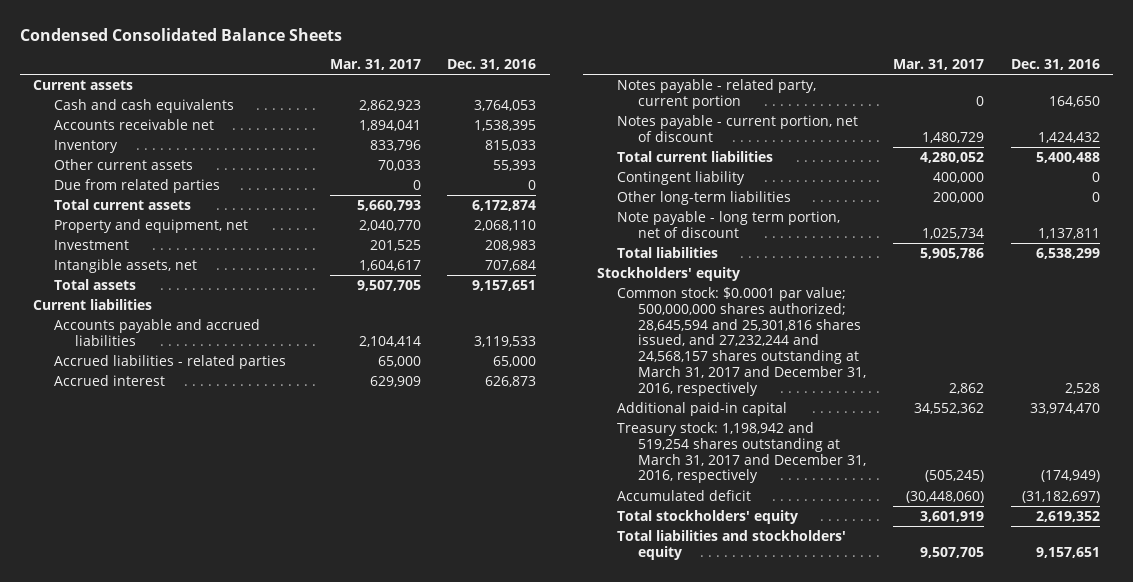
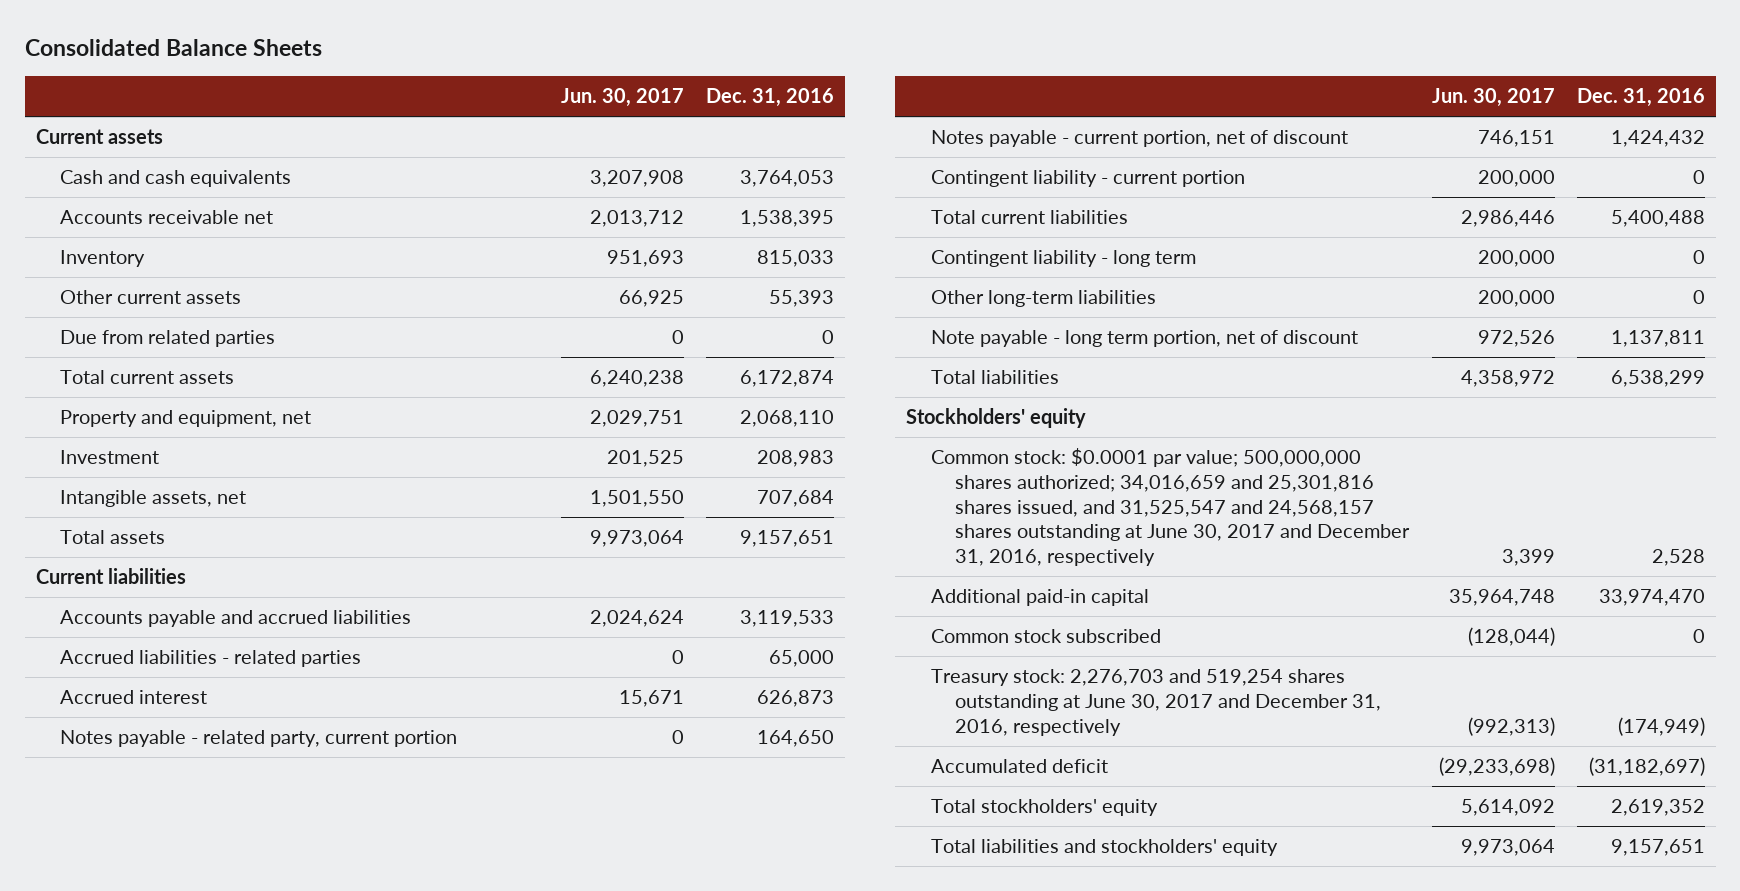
[19,27,342,41] Condensed Consolidated Balance Sheets -> [24,38,322,56] Consolidated Balance Sheets
[329,59,421,71] Mar. 31, 2017 -> none
none -> [560,88,684,108] Jun. 30, 2017
none -> [930,170,1245,188] Contingent liability - current portion
[617,170,746,185] Contingent liability -> [930,250,1196,268] Contingent liability - long term
[617,286,867,396] Common stock: $0.0001 par value; 500,000,000 shares authorized; 28,645,594 and 25,301,816 shares issued, and 27,232,244 and 24,568,157 shares outstanding at March 31, 2017 and December 31, 2016, respectively -> [930,448,1411,566] Common stock: $0.0001 par value; 500,000,000 shares authorized; 34,016,659 and 25,301,816 shares issued, and 31,525,547 and 24,568,157 shares outstanding at June 30, 2017 and December 31, 2016, respectively
none -> [930,629,1161,644] Common stock subscribed
[617,421,867,484] Treasury stock: 1,198,942 and 519,254 shares outstanding at March 31, 2017 and December 31, 2016, respectively -> [930,669,1382,736] Treasury stock: 2,276,703 and 519,254 shares outstanding at June 30, 2017 and December 31, 2016, respectively

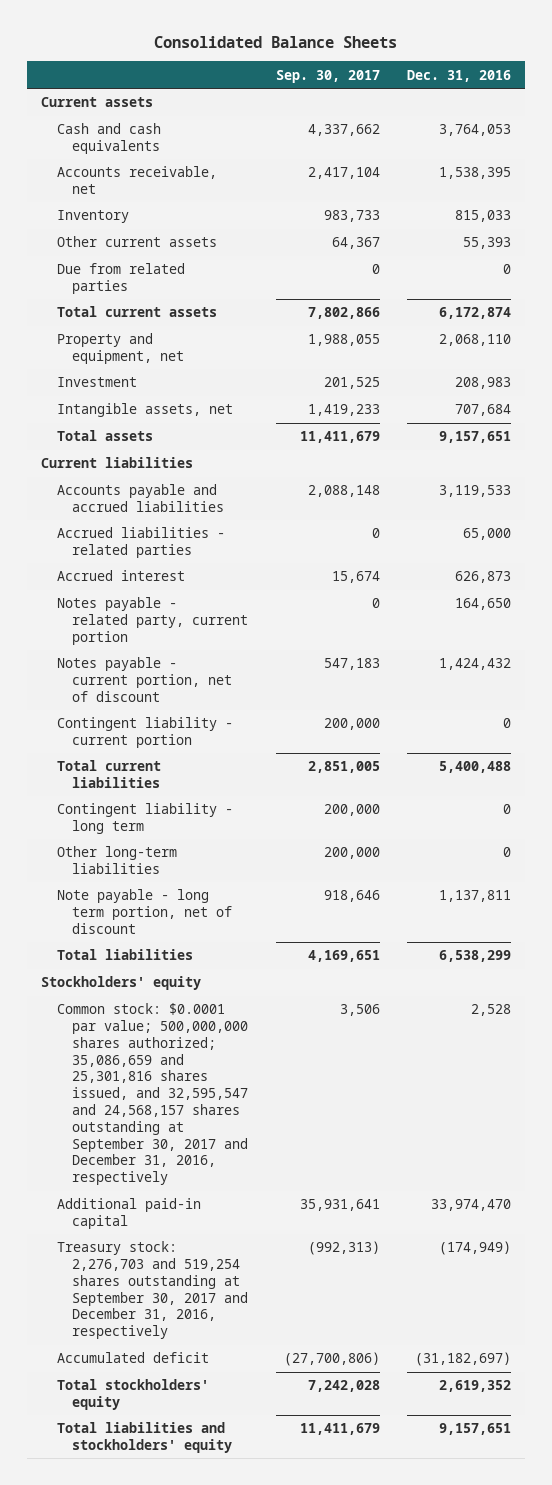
[560,88,684,108] Jun. 30, 2017 -> none
none -> [275,69,380,83] Sep. 30, 2017
[60,210,274,225] Accounts receivable net -> [56,166,217,194] Accounts receivable, net
[930,448,1411,566] Common stock: $0.0001 par value; 500,000,000 shares authorized; 34,016,659 and 25,301,816 shares issued, and 31,525,547 and 24,568,157 shares outstanding at June 30, 2017 and December 31, 2016, respectively -> [56,1003,249,1186] Common stock: $0.0001 par value; 500,000,000 shares authorized; 35,086,659 and 25,301,816 shares issued, and 32,595,547 and 24,568,157 shares outstanding at September 30, 2017 and December 31, 2016, respectively
[930,629,1161,644] Common stock subscribed -> none
[930,669,1382,736] Treasury stock: 2,276,703 and 519,254 shares outstanding at June 30, 2017 and December 31, 2016, respectively -> [56,1241,249,1340] Treasury stock: 2,276,703 and 519,254 shares outstanding at September 30, 2017 and December 31, 2016, respectively

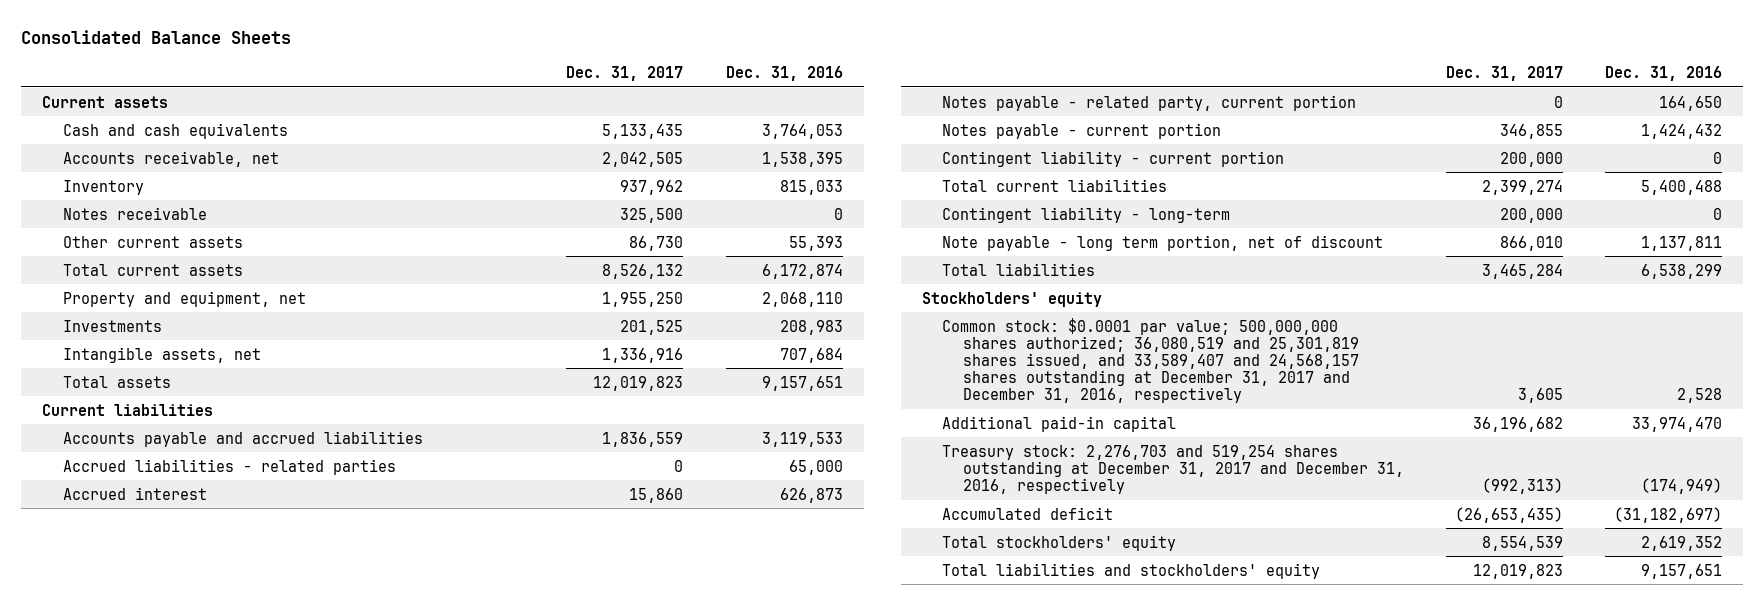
[275,69,380,83] Sep. 30, 2017 -> none
none -> [566,65,684,81] Dec. 31, 2017
none -> [62,206,207,220] Notes receivable
[56,263,185,294] Due from related parties -> none
[56,377,137,388] Investment -> [62,319,162,332] Investments
[56,657,233,702] Notes payable - current portion, net of discount -> [942,122,1222,139] Notes payable - current portion
[56,846,177,874] Other long-term liabilities -> none
[56,803,233,834] Contingent liability - long term -> [942,206,1231,223] Contingent liability - long-term
[56,1003,249,1186] Common stock: $0.0001 par value; 500,000,000 shares authorized; 35,086,659 and 25,301,816 shares issued, and 32,595,547 and 24,568,157 shares outstanding at September 30, 2017 and December 31, 2016, respectively -> [942,317,1359,404] Common stock: $0.0001 par value; 500,000,000 shares authorized; 36,080,519 and 25,301,819 shares issued, and 33,589,407 and 24,568,157 shares outstanding at December 31, 2017 and December 31, 2016, respectively
[56,1241,249,1340] Treasury stock: 2,276,703 and 519,254 shares outstanding at September 30, 2017 and December 31, 2016, respectively -> [942,444,1404,494] Treasury stock: 2,276,703 and 519,254 shares outstanding at December 31, 2017 and December 31, 2016, respectively

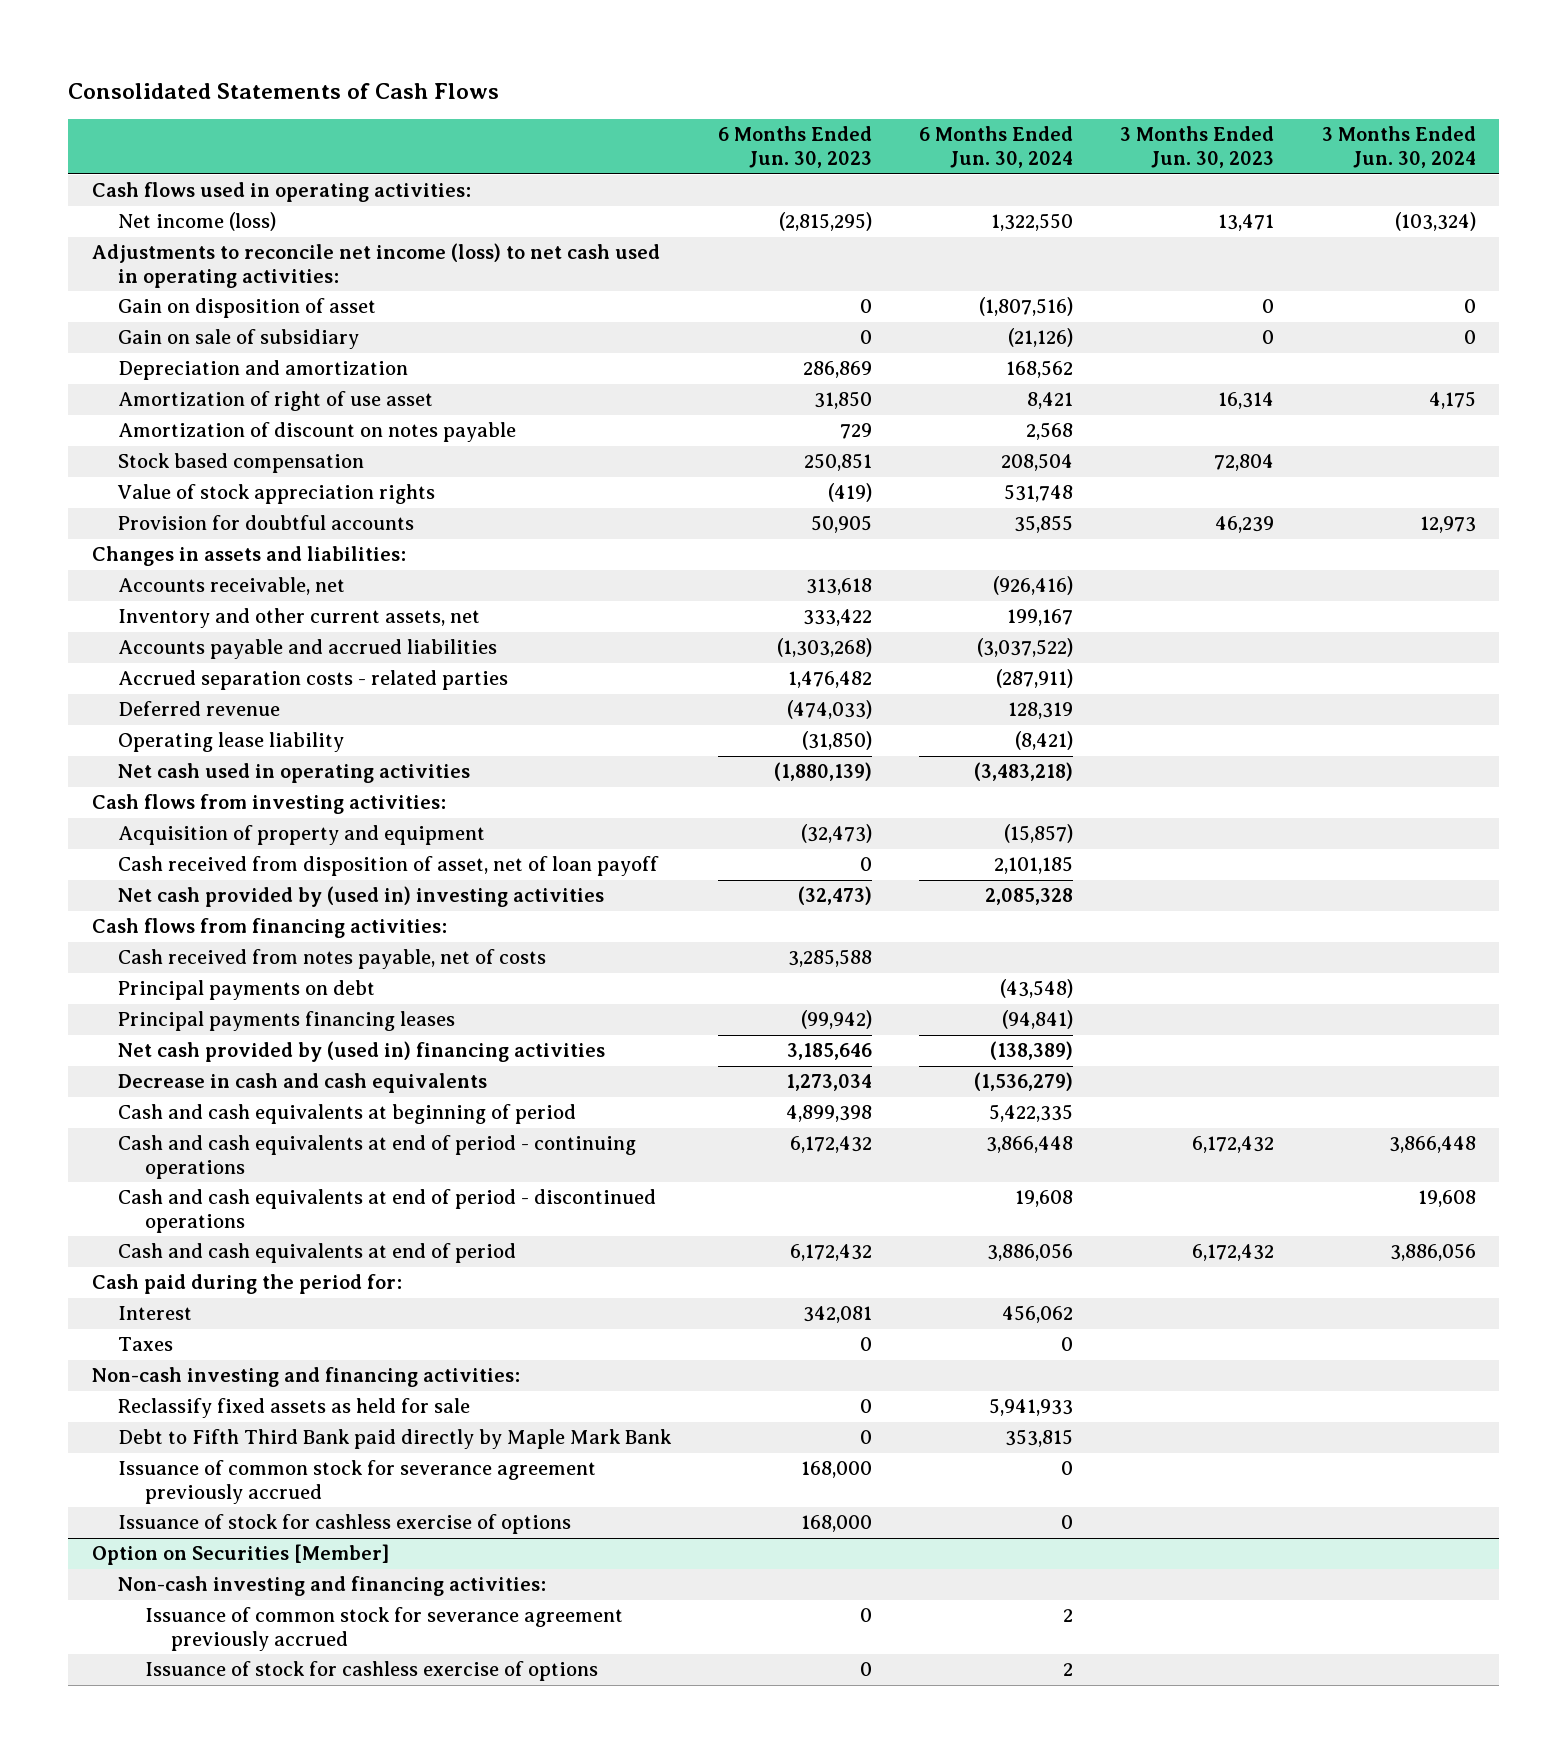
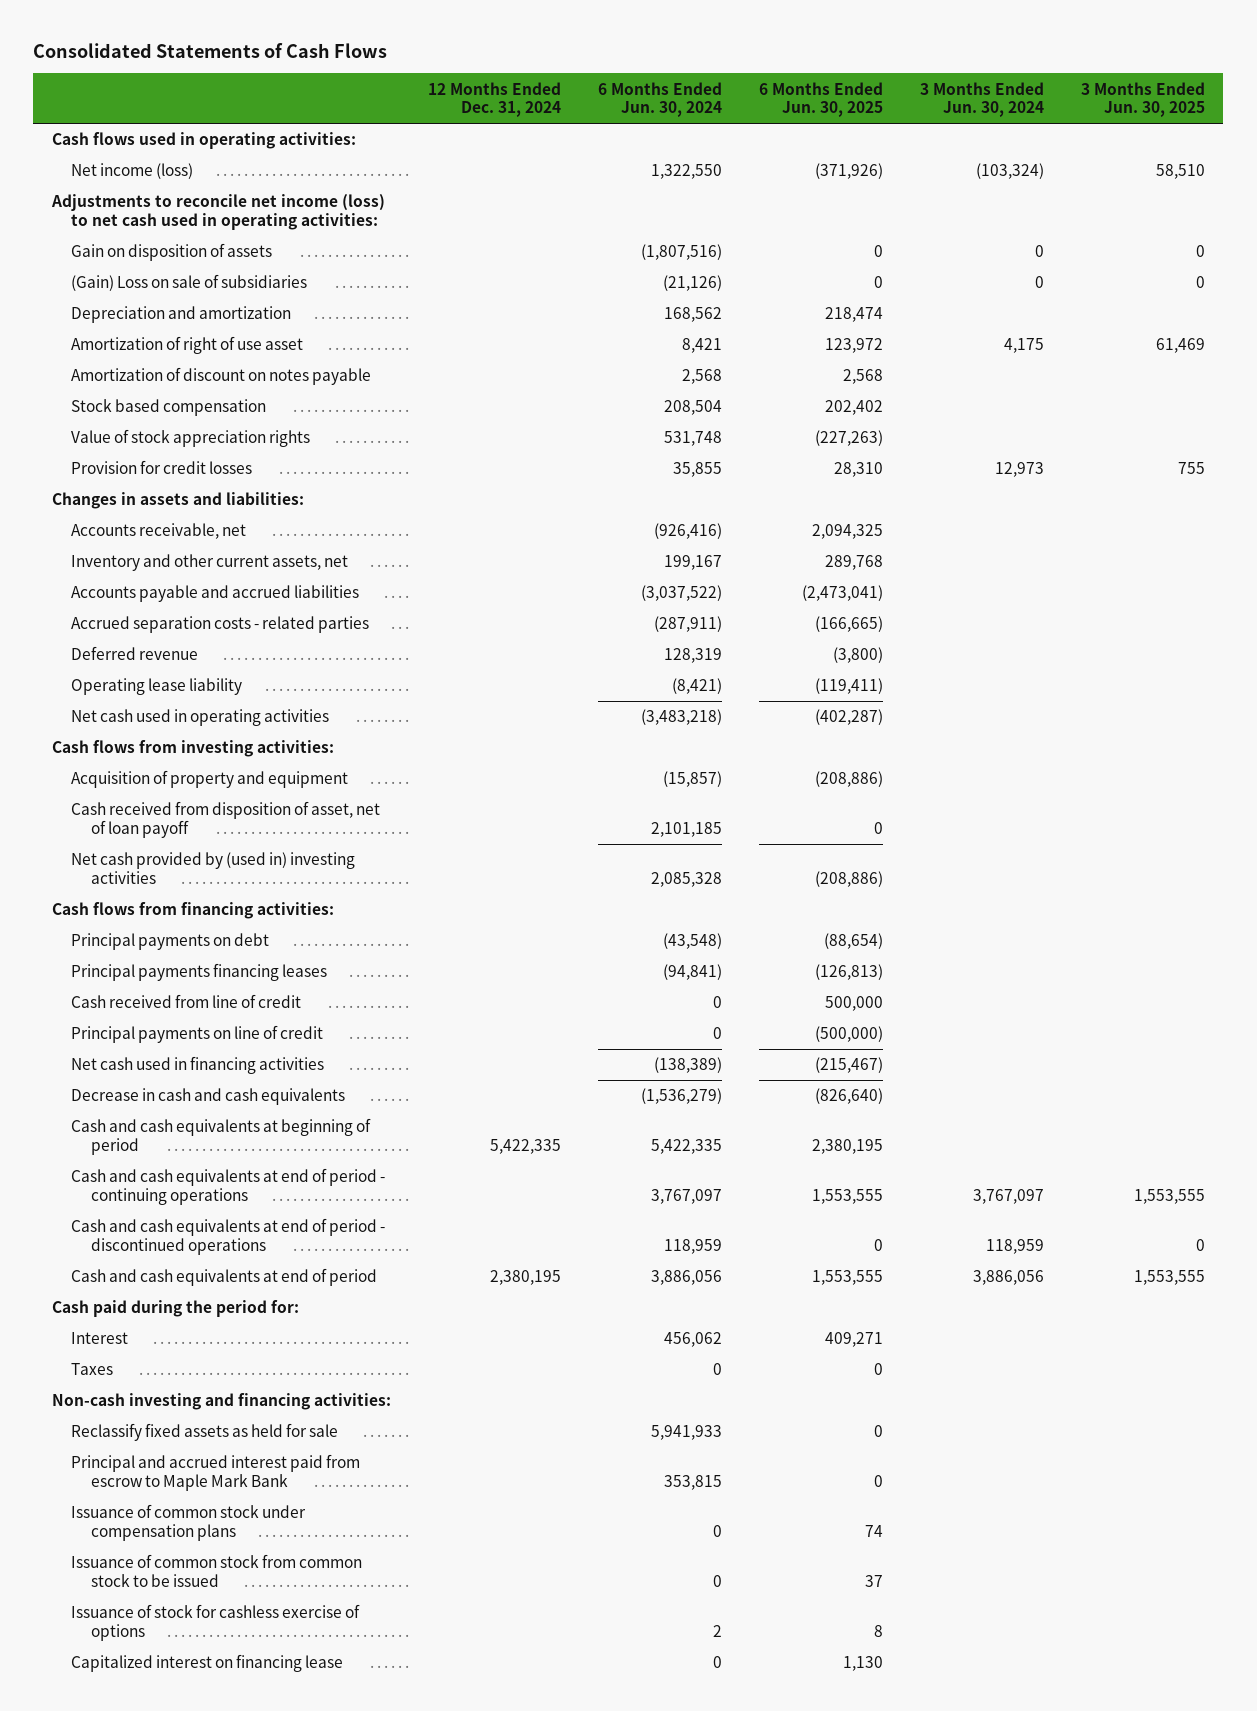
[718,126,873,169] 6 Months Ended Jun. 30, 2023 -> none
[1120,126,1275,169] 3 Months Ended Jun. 30, 2023 -> none
none -> [427,81,561,118] 12 Months Ended Dec. 31, 2024
none -> [758,81,883,118] 6 Months Ended Jun. 30, 2025
none -> [1080,81,1205,118] 3 Months Ended Jun. 30, 2025
[118,298,377,319] Gain on disposition of asset -> [71,243,273,262] Gain on disposition of assets
[118,329,360,350] Gain on sale of subsidiary -> [71,274,308,292] (Gain) Loss on sale of subsidiaries
[118,515,415,531] Provision for doubtful accounts -> [71,460,253,475] Provision for credit losses
[118,949,547,970] Cash received from notes payable, net of costs -> none
none -> [71,994,302,1009] Cash received from line of credit
none -> [71,1025,324,1044] Principal payments on line of credit
[118,1041,606,1063] Net cash provided by (used in) financing activities -> [71,1056,325,1075] Net cash used in financing activities
[986,1136,1074,1154] 3,866,448 -> [650,1189,722,1205] 3,767,097
[1388,1136,1476,1154] 3,866,448 -> [972,1189,1044,1205] 3,767,097
[1015,1190,1074,1208] 19,608 -> [663,1239,722,1255] 118,959
[1417,1190,1476,1208] 19,608 -> [985,1239,1044,1255] 118,959
[118,1514,572,1535] Issuance of stock for cashless exercise of options -> none
[91,1544,389,1566] Option on Securities [Member] -> none
[118,1576,547,1597] Non-cash investing and financing activities: -> none
[144,1607,623,1652] Issuance of common stock for severance agreement previously accrued -> none
[118,1429,673,1450] Debt to Fifth Third Bank paid directly by Maple Mark Bank -> [71,1454,361,1492] Principal and accrued interest paid from escrow to Maple Mark Bank
[118,1460,597,1505] Issuance of common stock for severance agreement previously accrued -> [71,1504,307,1542] Issuance of common stock under compensation plans
none -> [71,1554,363,1588] Issuance of common stock from common stock to be issued
none -> [71,1654,344,1673] Capitalized interest on financing lease

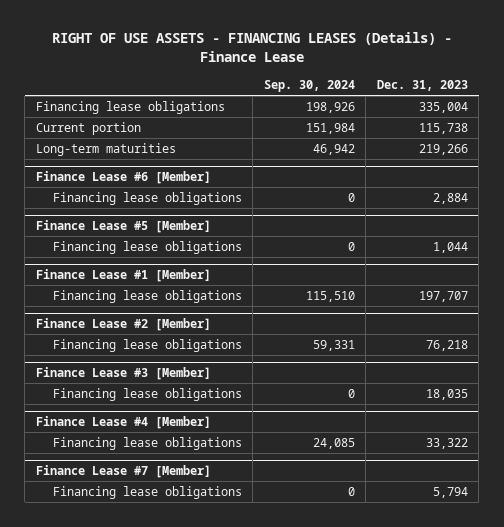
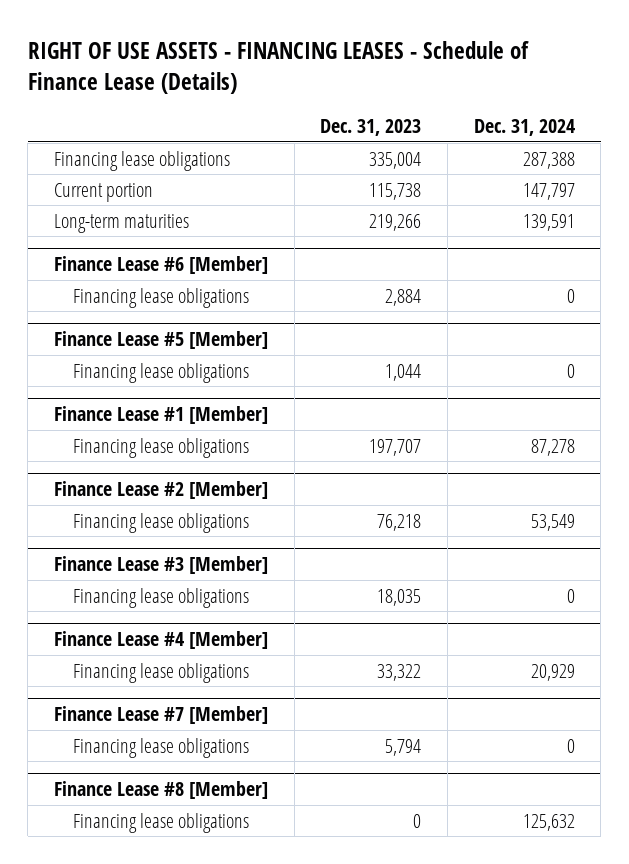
[51,32,452,63] RIGHT OF USE ASSETS - FINANCING LEASES (Details) - Finance Lease -> [27,41,529,95] RIGHT OF USE ASSETS - FINANCING LEASES - Schedule of Finance Lease (Details)
[263,80,355,93] Sep. 30, 2024 -> none
none -> [473,119,575,137] Dec. 31, 2024
none -> [54,781,269,800] Finance Lease #8 [Member]
none -> [72,812,249,833] Financing lease obligations

